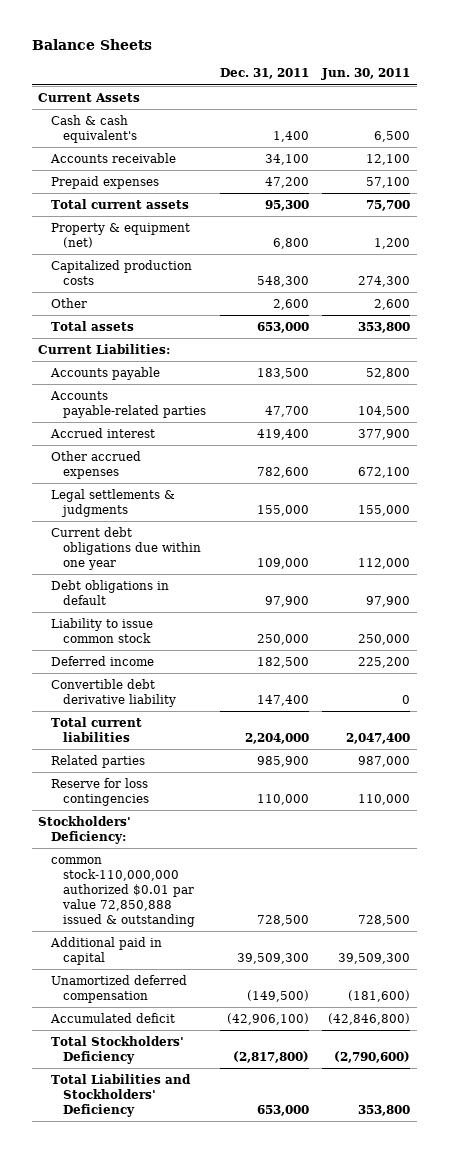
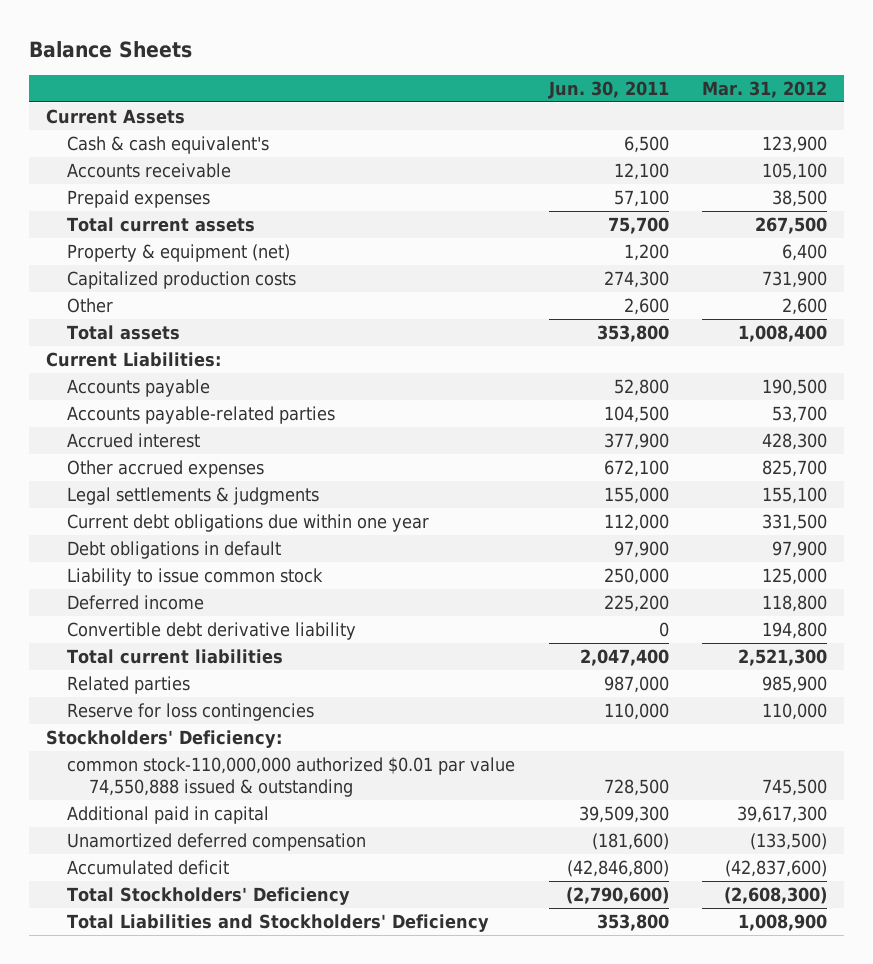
[219,68,309,80] Dec. 31, 2011 -> none
none -> [702,81,828,99] Mar. 31, 2012
[50,856,196,928] common stock-110,000,000 authorized $0.01 par value 72,850,888 issued & outstanding -> [67,756,516,798] common stock-110,000,000 authorized $0.01 par value 74,550,888 issued & outstanding

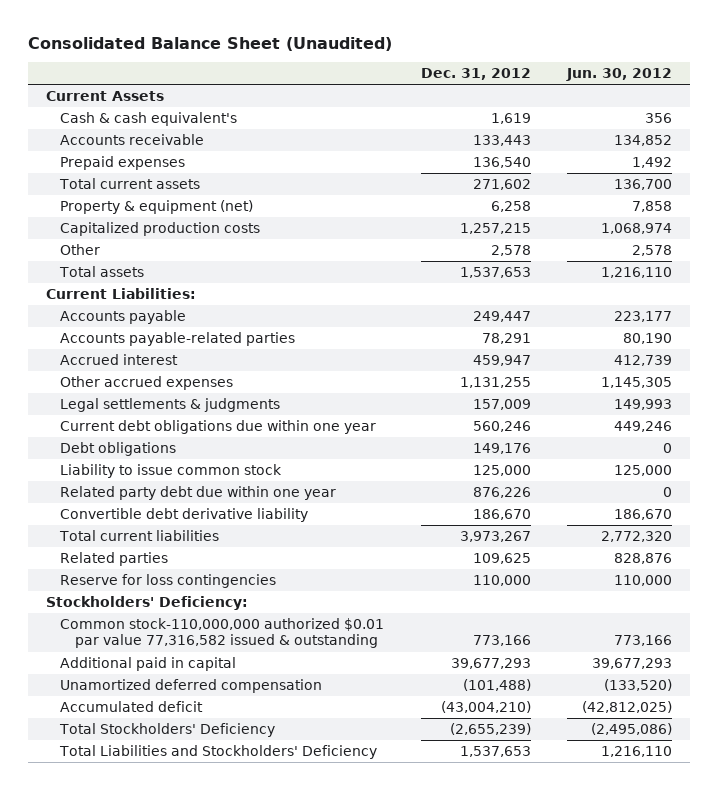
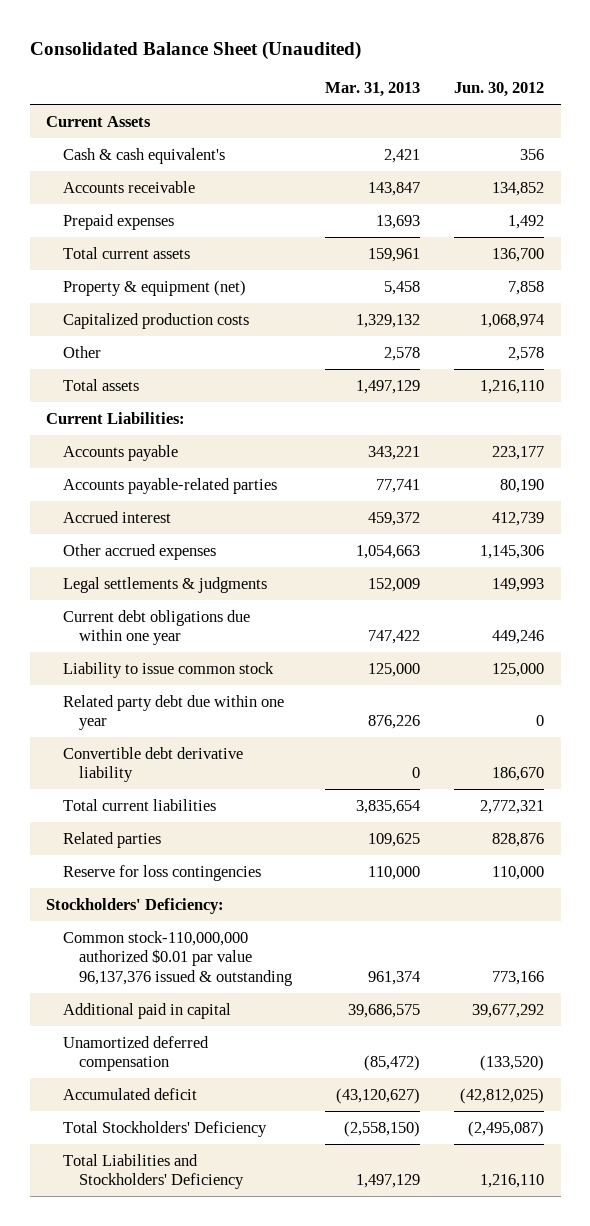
[420,68,531,81] Dec. 31, 2012 -> none
none -> [325,82,421,98] Mar. 31, 2013
[601,377,673,389] 1,145,305 -> [479,544,544,559] 1,145,306
[60,442,177,457] Debt obligations -> none
[601,531,673,543] 2,772,320 -> [479,799,544,814] 2,772,321
[60,618,385,649] Common stock-110,000,000 authorized $0.01 par value 77,316,582 issued & outstanding -> [62,930,292,987] Common stock-110,000,000 authorized $0.01 par value 96,137,376 issued & outstanding
[592,658,673,670] 39,677,293 -> [471,1003,544,1018] 39,677,292
[591,723,673,736] (2,495,086) -> [467,1120,544,1137] (2,495,087)

